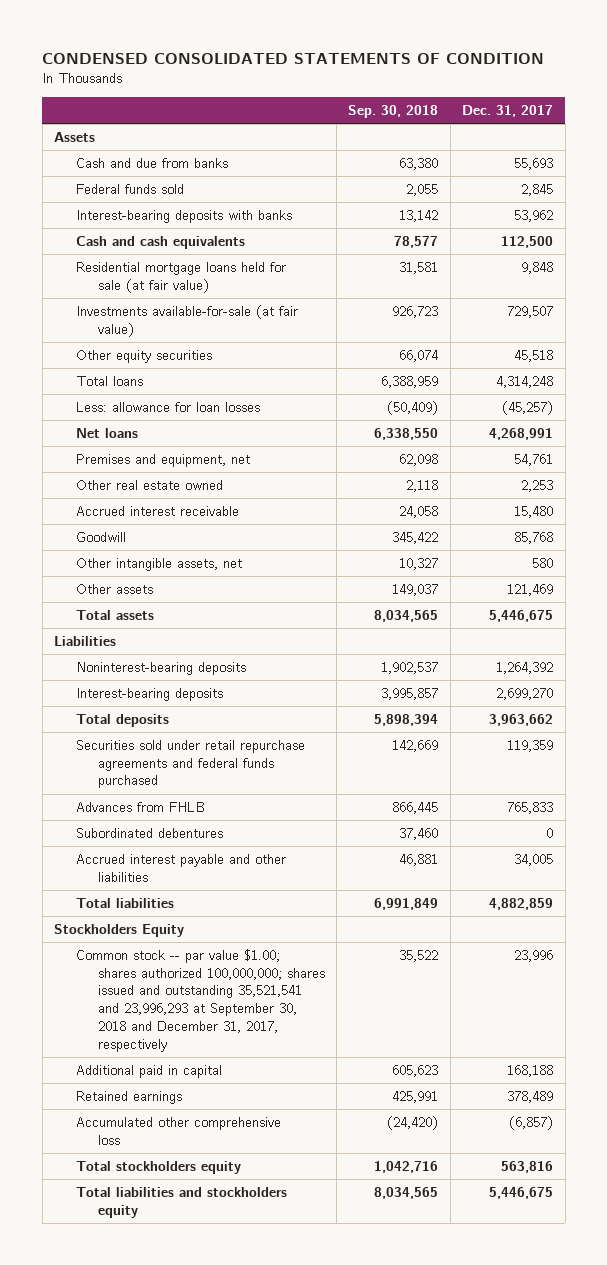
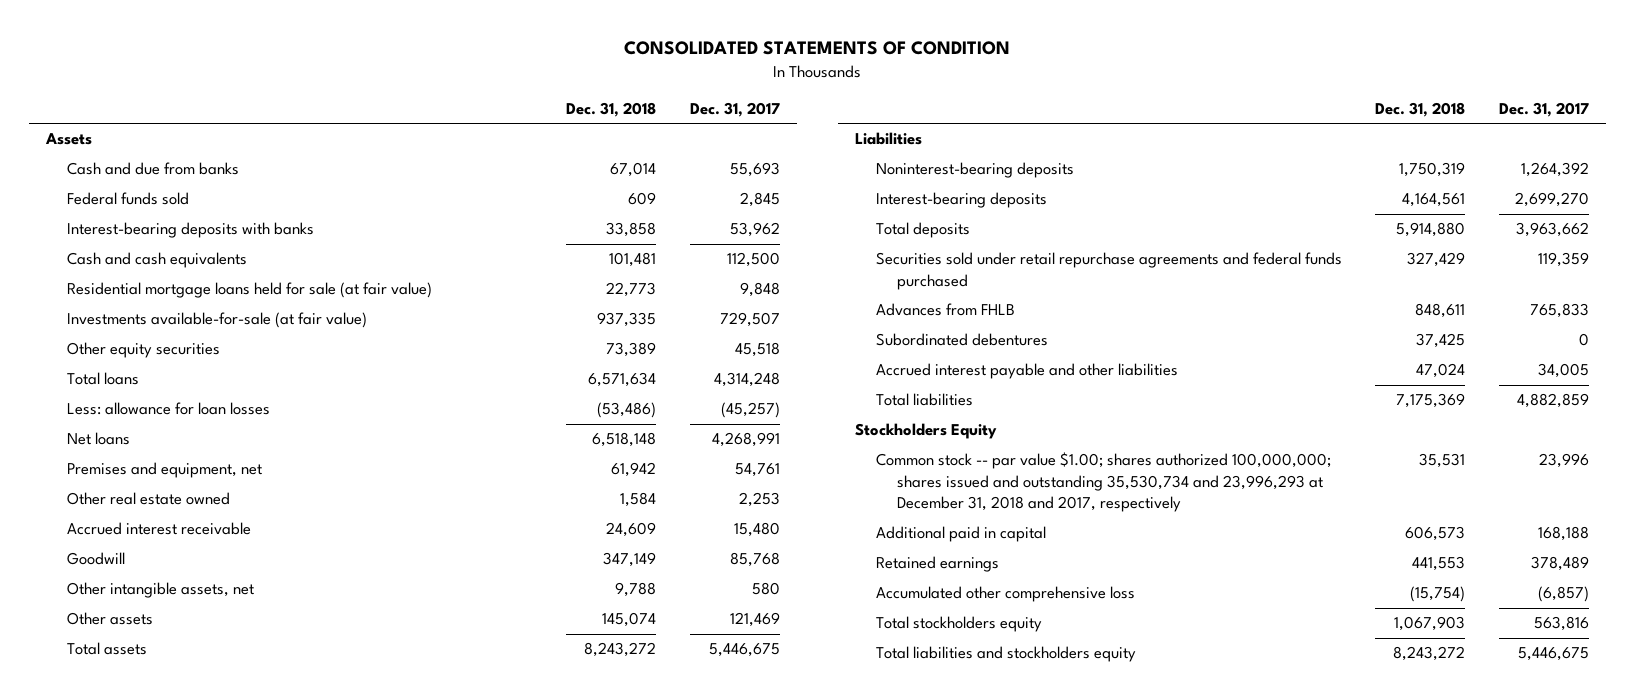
[42,53,545,65] CONDENSED CONSOLIDATED STATEMENTS OF CONDITION -> [624,41,1011,56] CONSOLIDATED STATEMENTS OF CONDITION
[348,104,439,118] Sep. 30, 2018 -> none
none -> [566,101,657,117] Dec. 31, 2018
[75,948,325,1052] Common stock -- par value $1.00; shares authorized 100,000,000; shares issued and outstanding 35,521,541 and 23,996,293 at September 30, 2018 and December 31, 2017, respectively -> [875,452,1331,513] Common stock -- par value $1.00; shares authorized 100,000,000; shares issued and outstanding 35,530,734 and 23,996,293 at December 31, 2018 and 2017, respectively

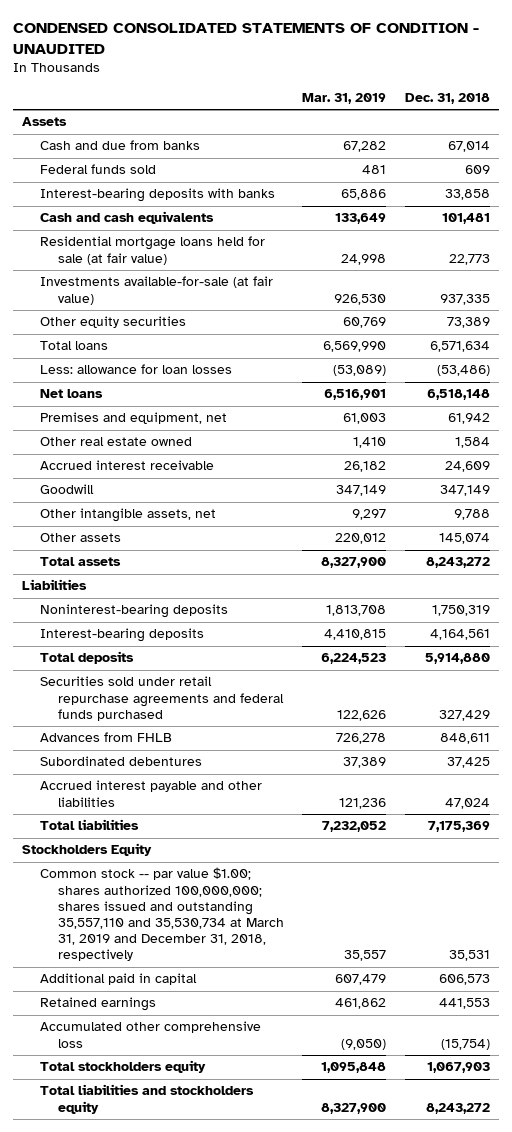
[624,41,1011,56] CONSOLIDATED STATEMENTS OF CONDITION -> [12,23,479,55] CONDENSED CONSOLIDATED STATEMENTS OF CONDITION - UNAUDITED
[689,101,780,117] Dec. 31, 2017 -> none
none -> [302,92,387,104] Mar. 31, 2019
[875,452,1331,513] Common stock -- par value $1.00; shares authorized 100,000,000; shares issued and outstanding 35,530,734 and 23,996,293 at December 31, 2018 and 2017, respectively -> [39,867,285,962] Common stock -- par value $1.00; shares authorized 100,000,000; shares issued and outstanding 35,557,110 and 35,530,734 at March 31, 2019 and December 31, 2018, respectively

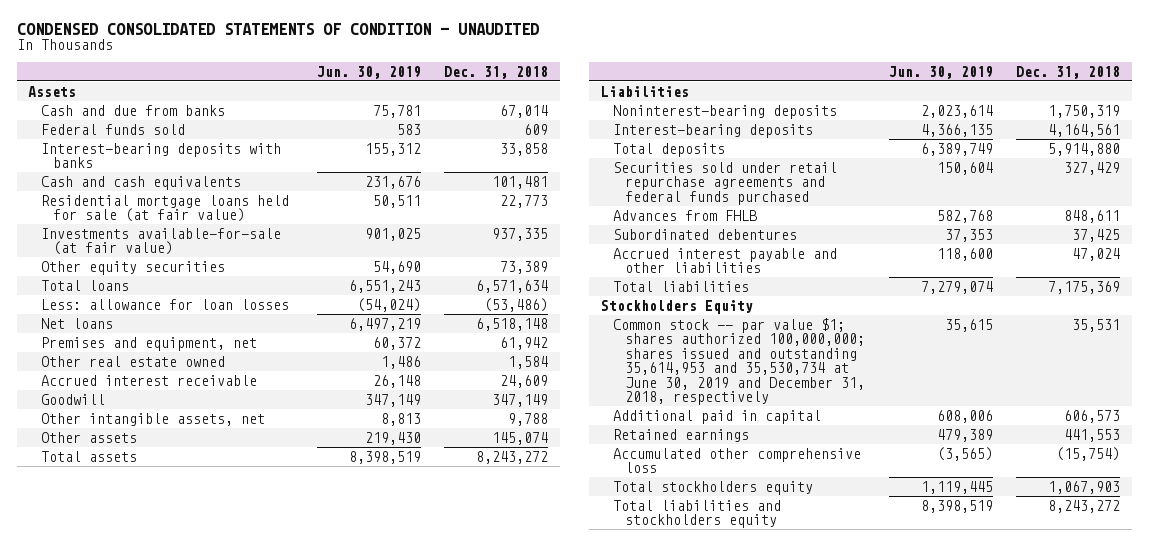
[302,92,387,104] Mar. 31, 2019 -> none
none -> [316,65,421,79] Jun. 30, 2019
[39,867,285,962] Common stock -- par value $1.00; shares authorized 100,000,000; shares issued and outstanding 35,557,110 and 35,530,734 at March 31, 2019 and December 31, 2018, respectively -> [612,317,866,406] Common stock -- par value $1; shares authorized 100,000,000; shares issued and outstanding 35,614,953 and 35,530,734 at June 30, 2019 and December 31, 2018, respectively

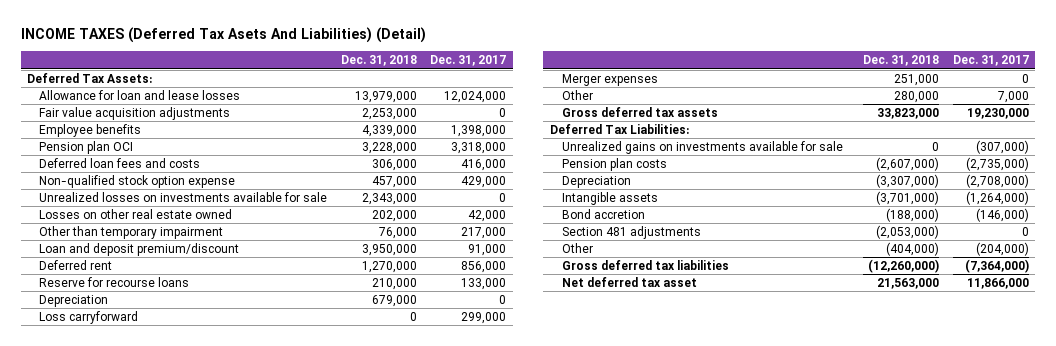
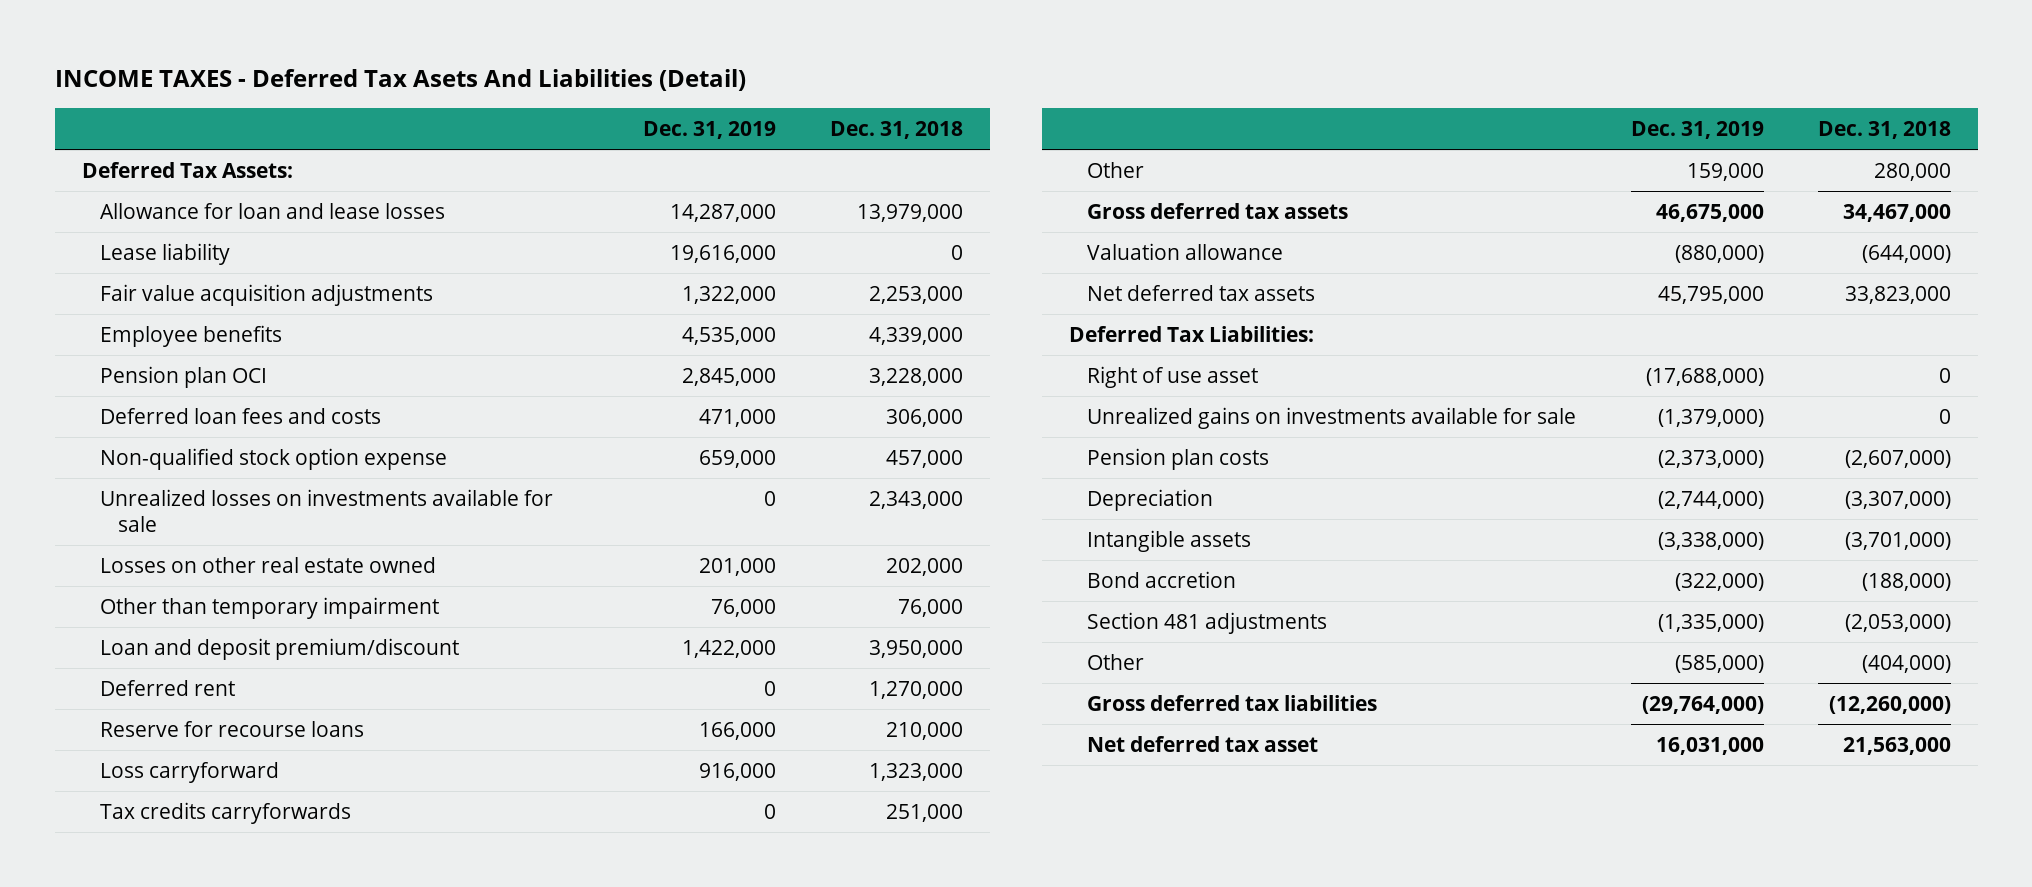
[20,27,426,44] INCOME TAXES (Deferred Tax Asets And Liabilities) (Detail) -> [54,69,746,92] INCOME TAXES - Deferred Tax Asets And Liabilities (Detail)
[430,55,507,67] Dec. 31, 2017 -> none
none -> [642,121,776,140] Dec. 31, 2019
none -> [99,243,230,266] Lease liability
[39,294,109,307] Depreciation -> none
[409,311,417,321] 0 -> [868,763,963,782] 1,323,000
[561,73,658,86] Merger expenses -> [99,802,351,825] Tax credits carryforwards
[877,107,940,119] 33,823,000 -> [1842,204,1951,223] 34,467,000
none -> [1087,243,1284,261] Valuation allowance
none -> [1087,285,1316,302] Net deferred tax assets
none -> [1087,366,1259,389] Right of use asset

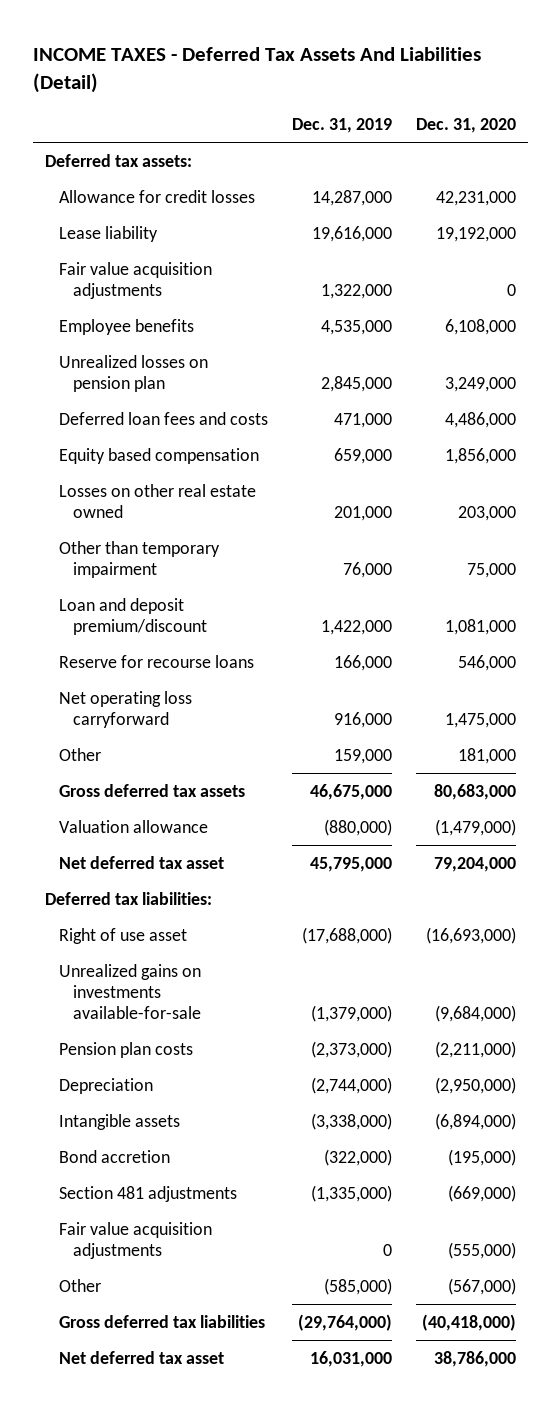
[54,69,746,92] INCOME TAXES - Deferred Tax Asets And Liabilities (Detail) -> [32,46,481,93] INCOME TAXES - Deferred Tax Assets And Liabilities (Detail)
[829,121,963,140] Dec. 31, 2018 -> none
none -> [415,118,516,134] Dec. 31, 2020
[81,162,293,179] Deferred Tax Assets: -> [44,153,192,167] Deferred tax assets:
[99,203,445,220] Allowance for loan and lease losses -> [58,189,255,203] Allowance for credit losses
[99,366,267,389] Pension plan OCI -> [58,354,208,393] Unrealized losses on pension plan
[99,489,553,532] Unrealized losses on investments available for sale -> none
[99,448,447,471] Non-qualified stock option expense -> [58,447,259,464] Equity based compensation
[99,680,235,697] Deferred rent -> none
[99,802,351,825] Tax credits carryforwards -> none
[99,762,279,784] Loss carryforward -> [58,690,192,729] Net operating loss carryforward
[1087,285,1316,302] Net deferred tax assets -> [58,855,224,869] Net deferred tax asset
[1069,326,1315,343] Deferred Tax Liabilities: -> [44,891,212,905] Deferred tax liabilities:
[1087,407,1577,430] Unrealized gains on investments available for sale -> [58,963,202,1020] Unrealized gains on investments available-for-sale
none -> [58,1221,212,1260] Fair value acquisition adjustments

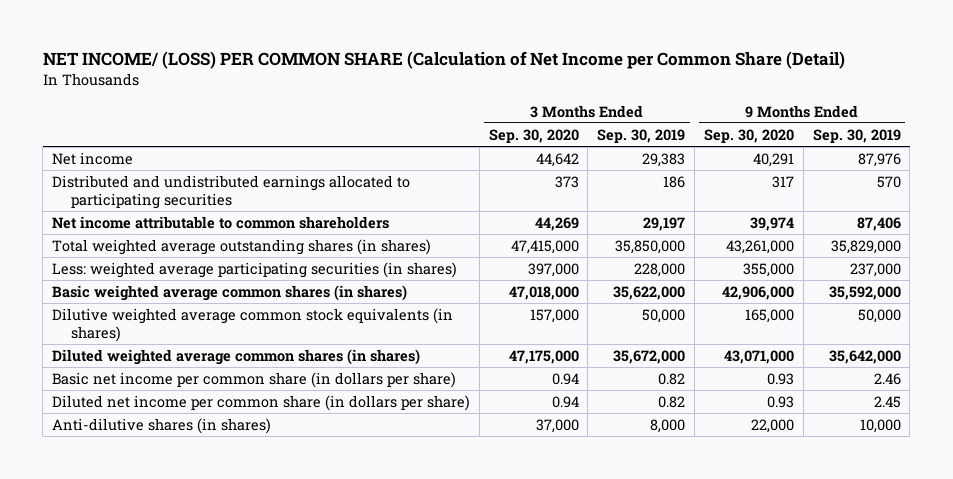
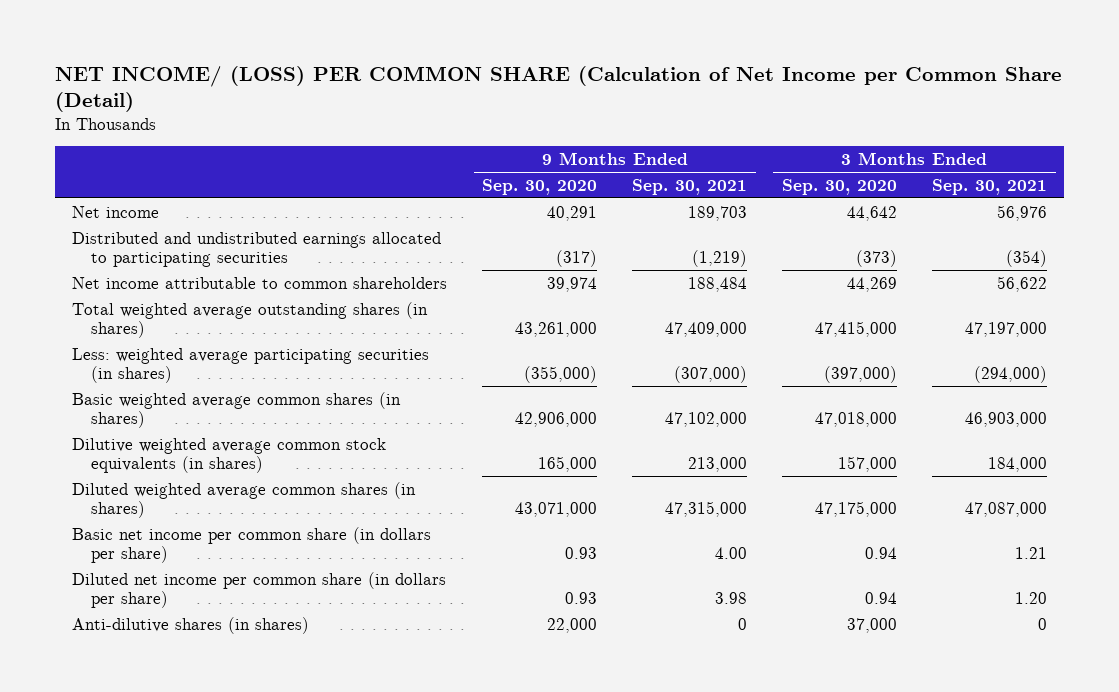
[597,128,686,143] Sep. 30, 2019 -> none
[812,128,901,143] Sep. 30, 2019 -> none
none -> [632,178,748,195] Sep. 30, 2021
none -> [931,178,1047,195] Sep. 30, 2021
[554,175,579,188] 373 -> [856,250,898,268] (373)
[771,175,794,188] 317 -> [556,250,598,268] (317)
[527,262,579,277] 397,000 -> [824,366,898,384] (397,000)
[742,262,794,277] 355,000 -> [524,366,598,384] (355,000)

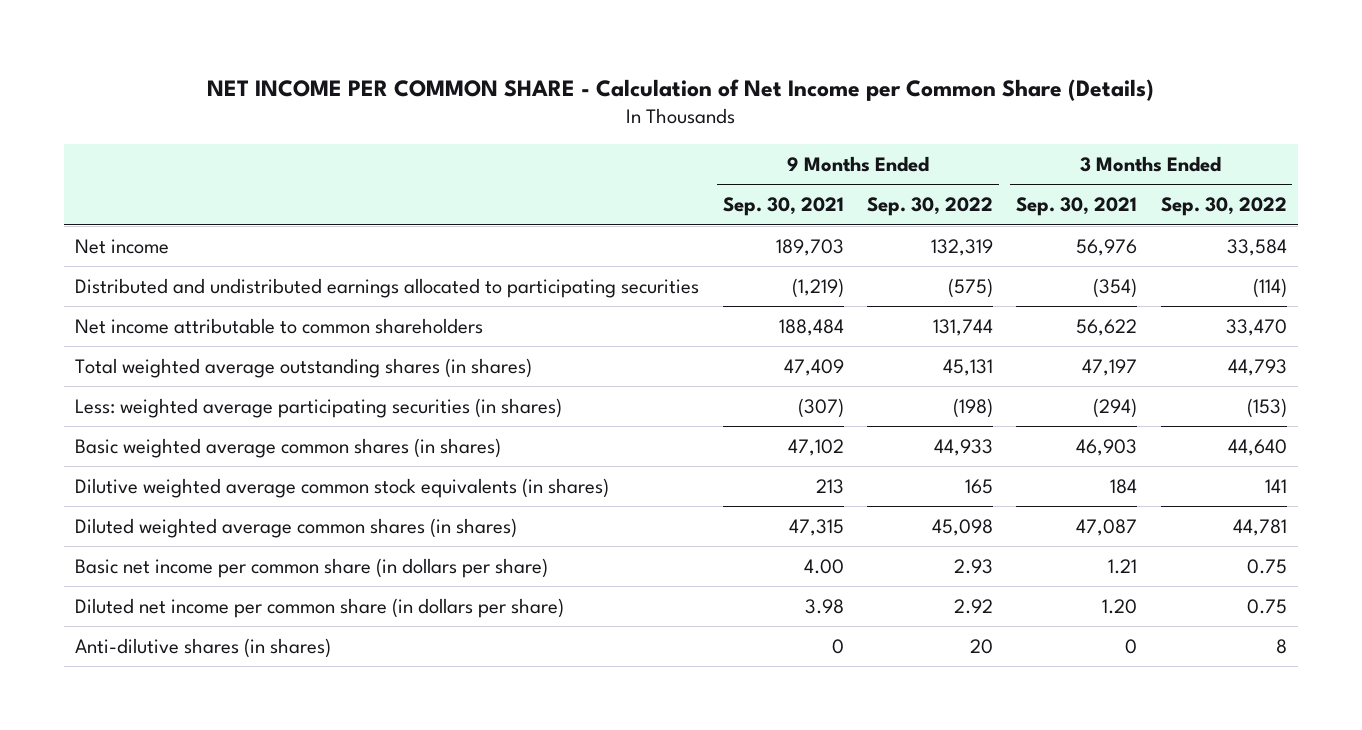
[55,66,1063,113] NET INCOME/ (LOSS) PER COMMON SHARE (Calculation of Net Income per Common Share (Detail) -> [206,78,1154,101] NET INCOME PER COMMON SHARE - Calculation of Net Income per Common Share (Details)
[482,178,598,195] Sep. 30, 2020 -> none
[782,178,898,195] Sep. 30, 2020 -> none
none -> [866,197,993,217] Sep. 30, 2022
none -> [1160,197,1287,217] Sep. 30, 2022
[665,322,748,338] 47,409,000 -> [783,358,844,376] 47,409
[964,322,1047,338] 47,197,000 -> [1082,358,1138,376] 47,197
[674,366,748,384] (307,000) -> [797,397,844,418] (307)
[973,366,1047,384] (294,000) -> [1093,397,1138,418] (294)
[665,412,748,428] 47,102,000 -> [787,438,844,456] 47,102
[964,412,1047,428] 46,903,000 -> [1076,438,1138,456] 46,903
[688,457,748,473] 213,000 -> [815,478,844,494] 213
[987,457,1047,473] 184,000 -> [1110,478,1138,494] 184
[665,501,748,518] 47,315,000 -> [788,518,844,536] 47,315
[964,502,1047,518] 47,087,000 -> [1076,518,1138,536] 47,087

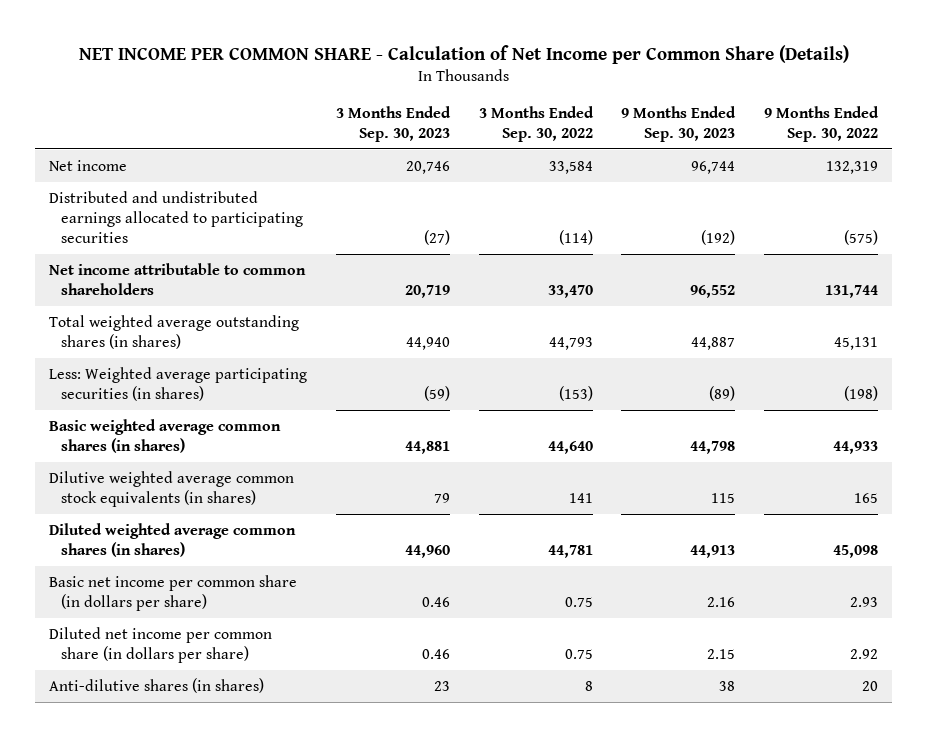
[722,197,844,217] Sep. 30, 2021 -> none
[1016,197,1138,217] Sep. 30, 2021 -> none
none -> [335,105,451,142] 3 Months Ended Sep. 30, 2023
none -> [621,105,737,142] 9 Months Ended Sep. 30, 2023
[75,397,563,418] Less: weighted average participating securities (in shares) -> [49,366,308,401] Less: Weighted average participating securities (in shares)

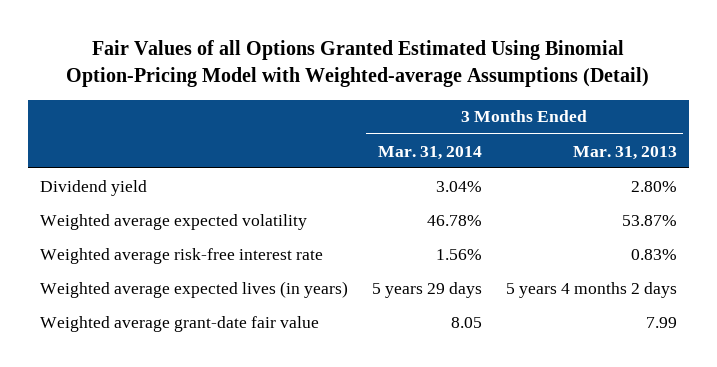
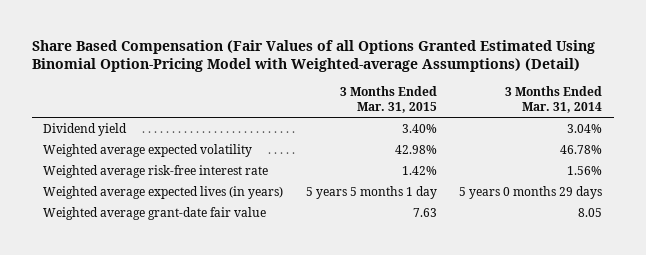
[66,40,650,88] Fair Values of all Options Granted Estimated Using Binomial Option-Pricing Model with Weighted-average Assumptions (Detail) -> [32,39,596,73] Share Based Compensation (Fair Values of all Options Granted Estimated Using Binomial Option-Pricing Model with Weighted-average Assumptions) (Detail)
[572,145,677,160] Mar. 31, 2013 -> none
none -> [339,86,437,114] 3 Months Ended Mar. 31, 2015
[371,281,482,298] 5 years 29 days -> [459,185,603,199] 5 years 0 months 29 days

